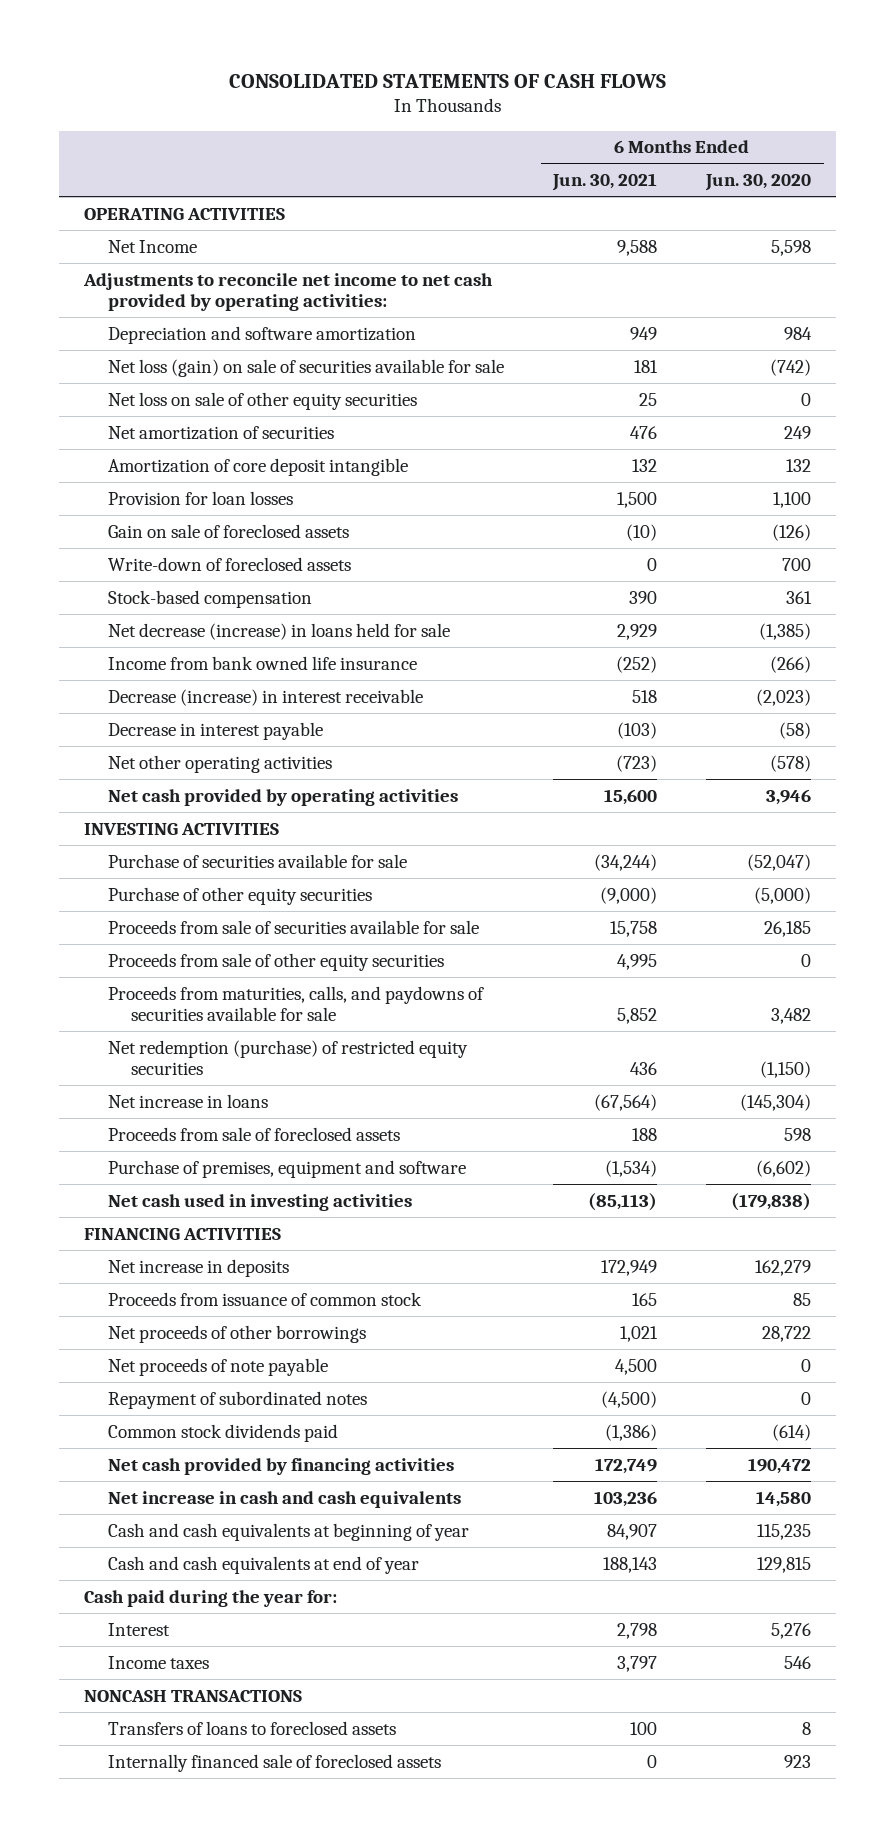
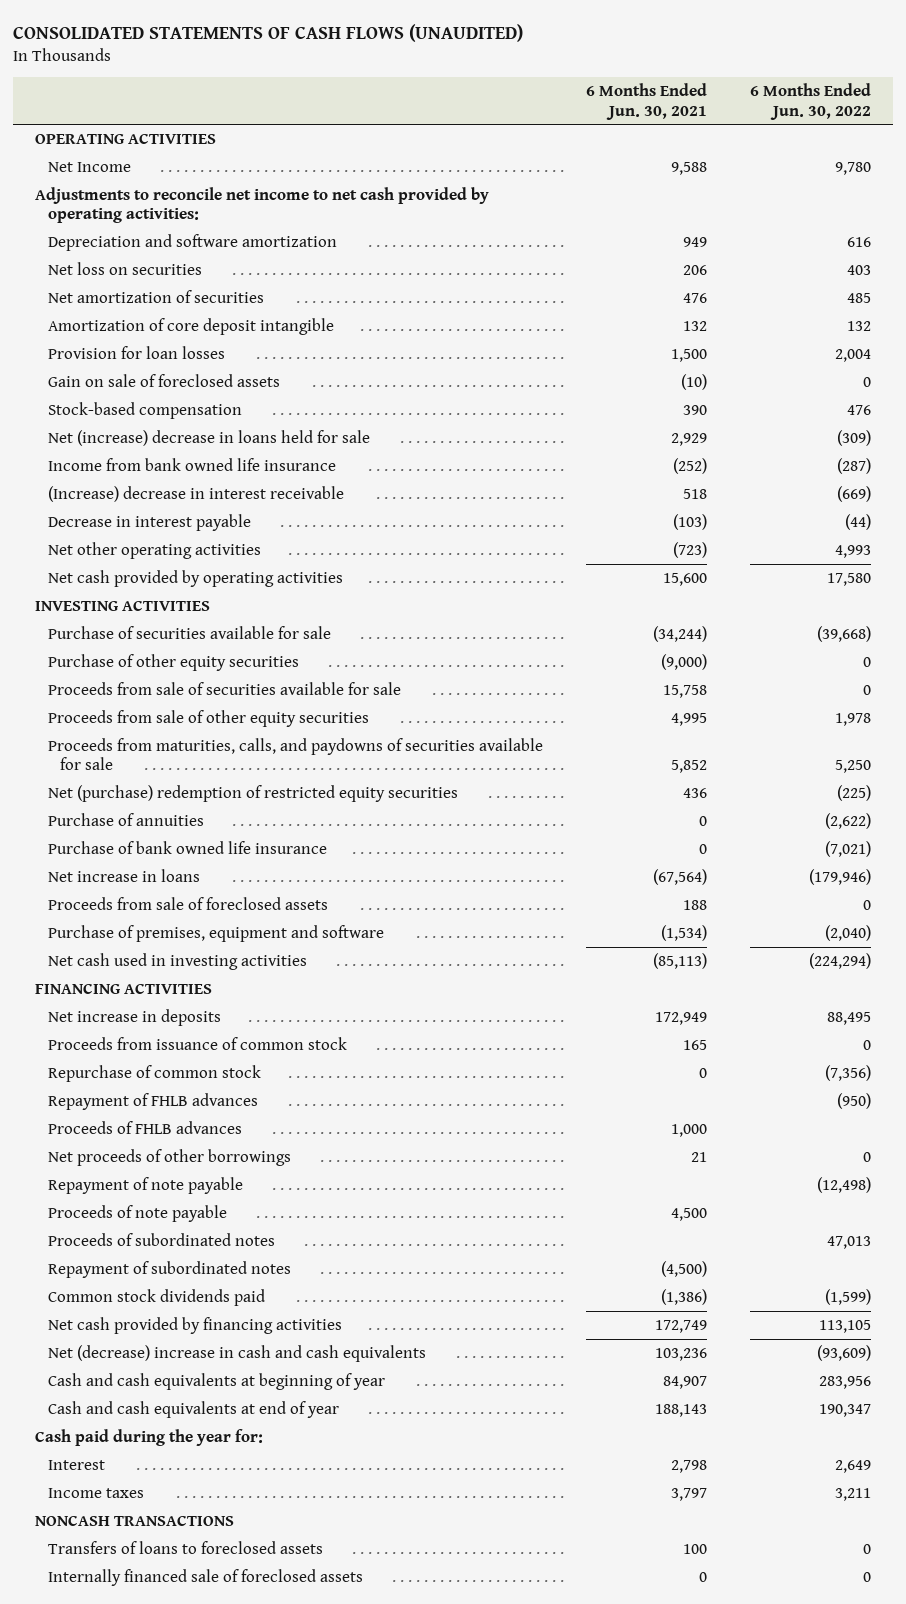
[228,73,666,88] CONSOLIDATED STATEMENTS OF CASH FLOWS -> [13,23,524,42] CONSOLIDATED STATEMENTS OF CASH FLOWS (UNAUDITED)
[705,174,812,192] Jun. 30, 2020 -> none
none -> [750,83,872,120] 6 Months Ended Jun. 30, 2022
[107,391,417,410] Net loss on sale of other equity securities -> none
[107,358,504,377] Net loss (gain) on sale of securities available for sale -> [47,261,202,275] Net loss on securities
[634,359,659,373] 181 -> [682,264,707,275] 206
[107,556,351,571] Write-down of foreclosed assets -> none
[107,622,450,640] Net decrease (increase) in loans held for sale -> [47,429,370,446] Net (increase) decrease in loans held for sale
[107,688,423,706] Decrease (increase) in interest receivable -> [47,485,344,502] (Increase) decrease in interest receivable
[107,1039,468,1076] Net redemption (purchase) of restricted equity securities -> [47,784,458,802] Net (purchase) redemption of restricted equity securities
none -> [47,812,204,826] Purchase of annuities
none -> [47,840,327,854] Purchase of bank owned life insurance
none -> [47,1064,261,1082] Repurchase of common stock
none -> [47,1092,258,1110] Repayment of FHLB advances
none -> [47,1120,242,1134] Proceeds of FHLB advances
[620,1325,659,1342] 1,021 -> [690,1151,707,1162] 21
none -> [47,1176,243,1194] Repayment of note payable
[107,1357,328,1376] Net proceeds of note payable -> [47,1204,227,1222] Proceeds of note payable
none -> [47,1232,275,1246] Proceeds of subordinated notes
[107,1490,461,1508] Net increase in cash and cash equivalents -> [47,1344,426,1362] Net (decrease) increase in cash and cash equivalents

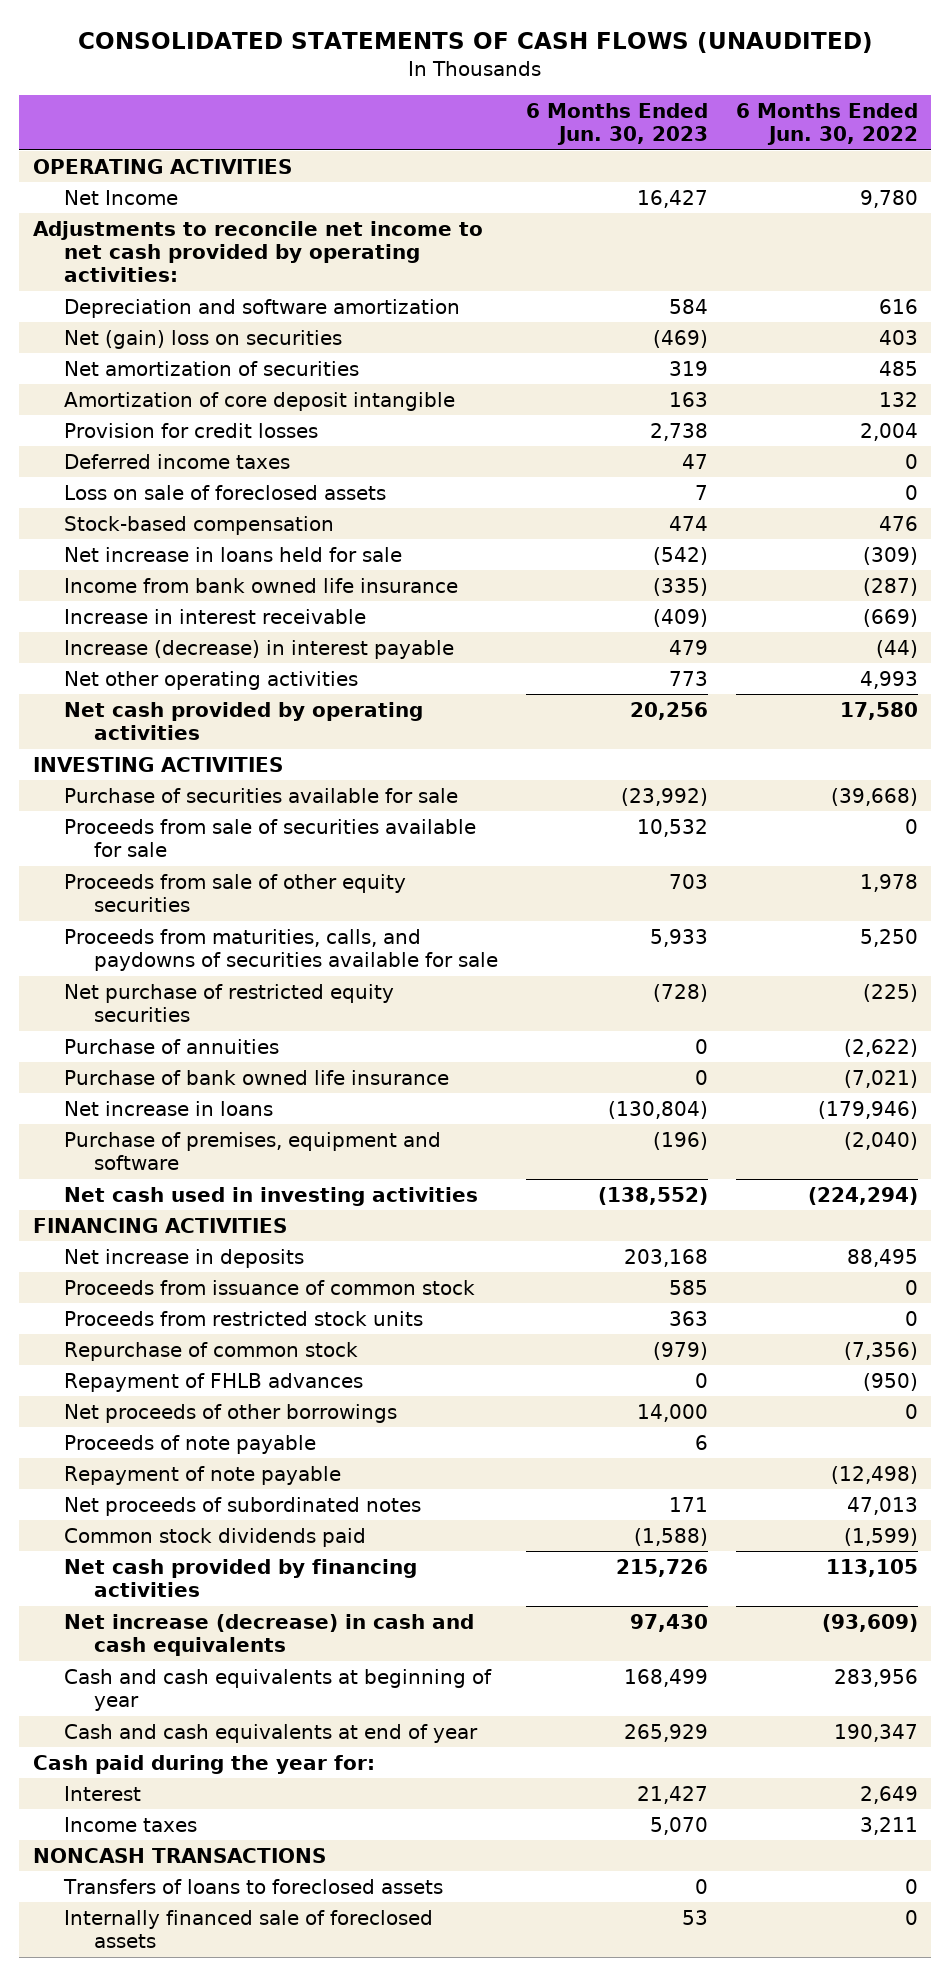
[585,83,707,120] 6 Months Ended Jun. 30, 2021 -> none
none -> [525,102,708,146] 6 Months Ended Jun. 30, 2023
[47,261,202,275] Net loss on securities -> [63,329,342,349] Net (gain) loss on securities
[47,345,225,359] Provision for loan losses -> [63,422,318,438] Provision for credit losses
none -> [63,453,290,469] Deferred income taxes
[47,373,280,387] Gain on sale of foreclosed assets -> [63,484,386,500] Loss on sale of foreclosed assets
[47,429,370,446] Net (increase) decrease in loans held for sale -> [63,546,402,562] Net increase in loans held for sale
[47,485,344,502] (Increase) decrease in interest receivable -> [63,608,366,624] Increase in interest receivable
[47,513,251,531] Decrease in interest payable -> [63,639,454,659] Increase (decrease) in interest payable
[47,653,299,671] Purchase of other equity securities -> none
[47,784,458,802] Net (purchase) redemption of restricted equity securities -> [63,983,394,1023] Net purchase of restricted equity securities
[47,896,328,910] Proceeds from sale of foreclosed assets -> none
none -> [63,1310,423,1326] Proceeds from restricted stock units
[47,1120,242,1134] Proceeds of FHLB advances -> none
[47,1260,291,1278] Repayment of subordinated notes -> none
[47,1176,243,1194] Repayment of note payable -> [63,1465,341,1485] Repayment of note payable
[47,1232,275,1246] Proceeds of subordinated notes -> [63,1496,421,1516] Net proceeds of subordinated notes
[47,1344,426,1362] Net (decrease) increase in cash and cash equivalents -> [63,1613,474,1657] Net increase (decrease) in cash and cash equivalents

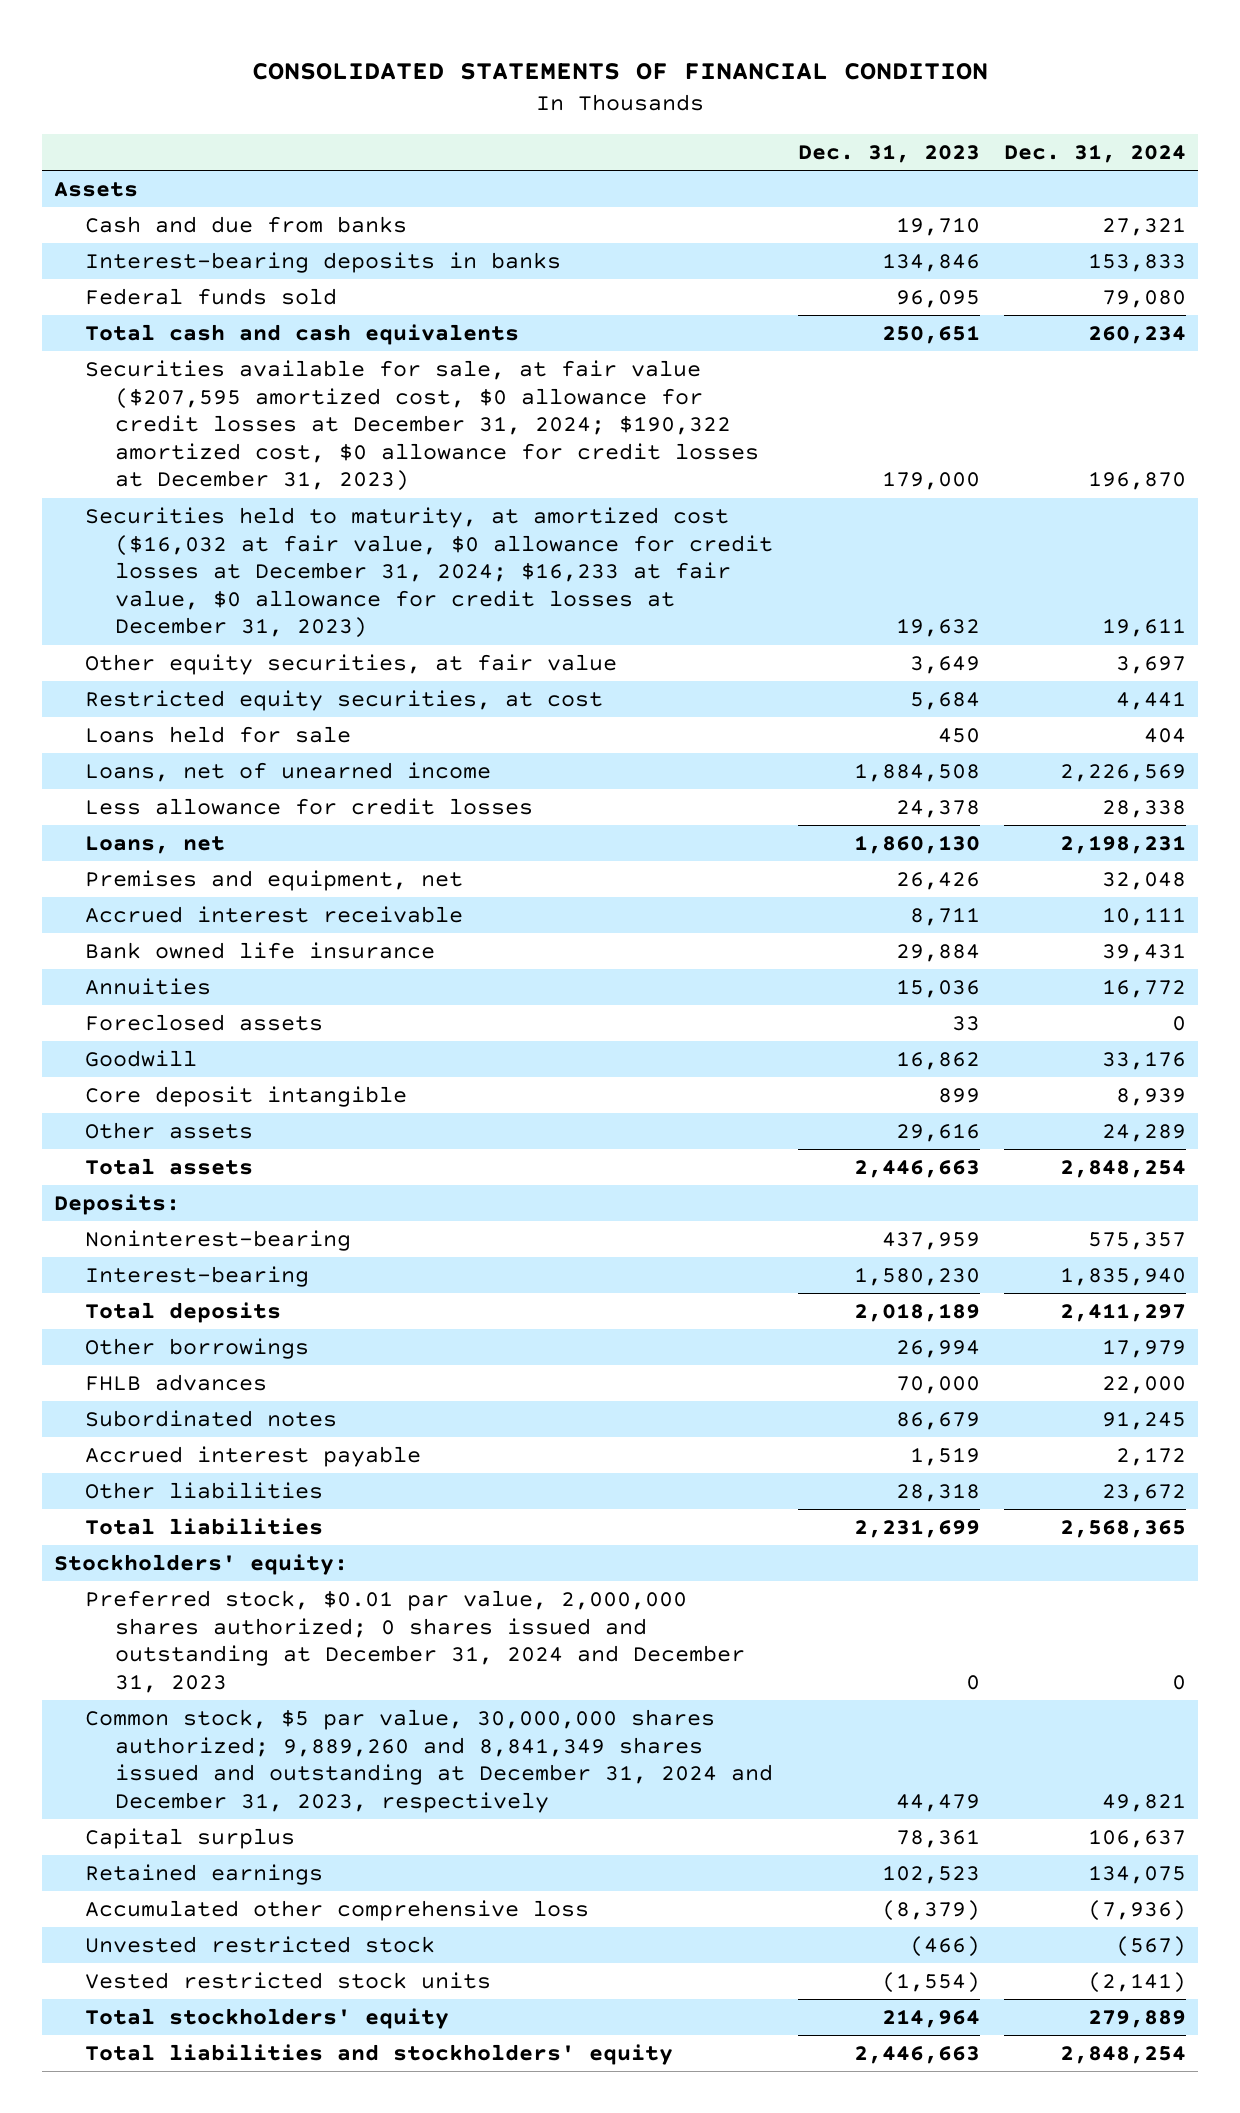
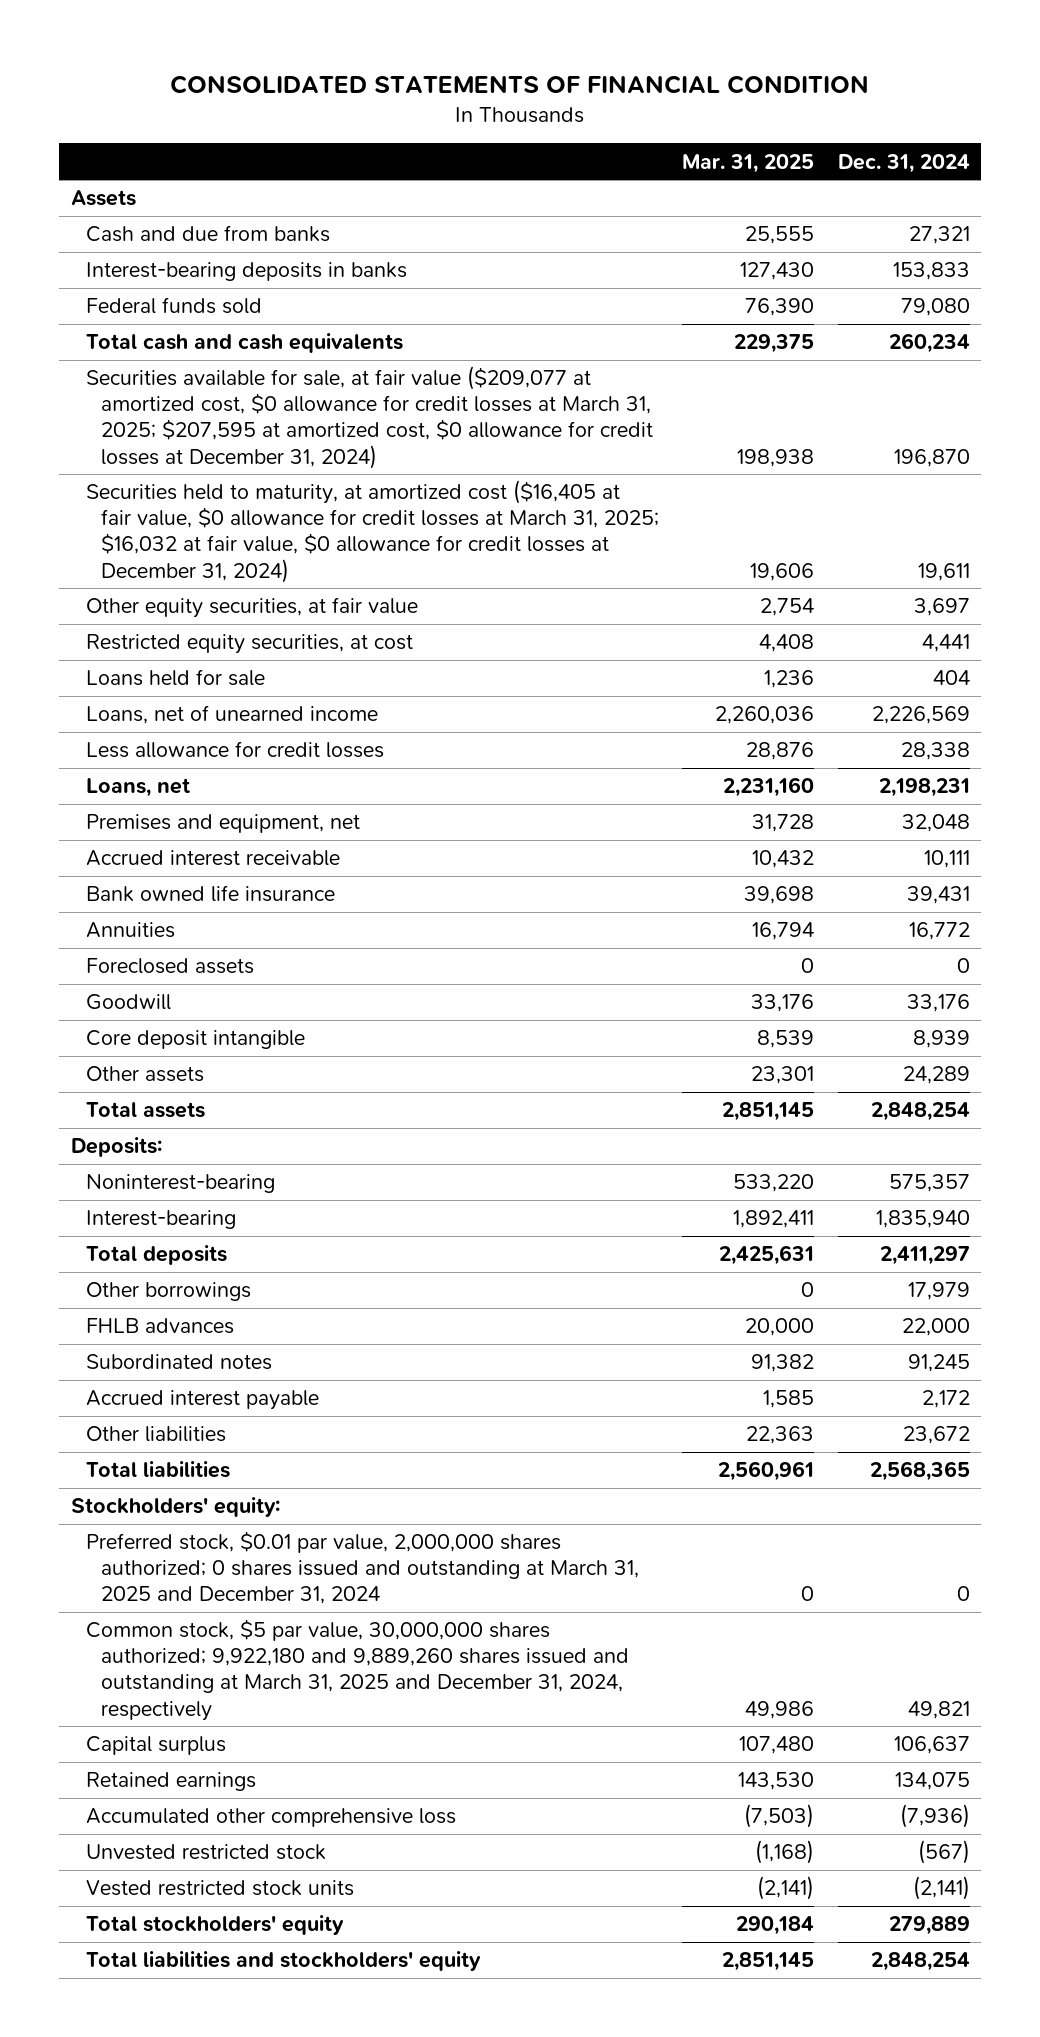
[797,143,980,163] Dec. 31, 2023 -> none
none -> [682,153,815,173] Mar. 31, 2025
[84,360,760,492] Securities available for sale, at fair value ($207,595 amortized cost, $0 allowance for credit losses at December 31, 2024; $190,322 amortized cost, $0 allowance for credit losses at December 31, 2023) -> [85,366,654,469] Securities available for sale, at fair value ($209,077 at amortized cost, $0 allowance for credit losses at March 31, 2025; $207,595 at amortized cost, $0 allowance for credit losses at December 31, 2024)
[84,507,774,639] Securities held to maturity, at amortized cost ($16,032 at fair value, $0 allowance for credit losses at December 31, 2024; $16,233 at fair value, $0 allowance for credit losses at December 31, 2023) -> [85,480,660,583] Securities held to maturity, at amortized cost ($16,405 at fair value, $0 allowance for credit losses at March 31, 2025; $16,032 at fair value, $0 allowance for credit losses at December 31, 2024)
[84,1590,746,1693] Preferred stock, $0.01 par value, 2,000,000 shares authorized; 0 shares issued and outstanding at December 31, 2024 and December 31, 2023 -> [85,1531,640,1605] Preferred stock, $0.01 par value, 2,000,000 shares authorized; 0 shares issued and outstanding at March 31, 2025 and December 31, 2024
[84,1709,774,1813] Common stock, $5 par value, 30,000,000 shares authorized; 9,889,260 and 8,841,349 shares issued and outstanding at December 31, 2024 and December 31, 2023, respectively -> [85,1619,630,1721] Common stock, $5 par value, 30,000,000 shares authorized; 9,922,180 and 9,889,260 shares issued and outstanding at March 31, 2025 and December 31, 2024, respectively

